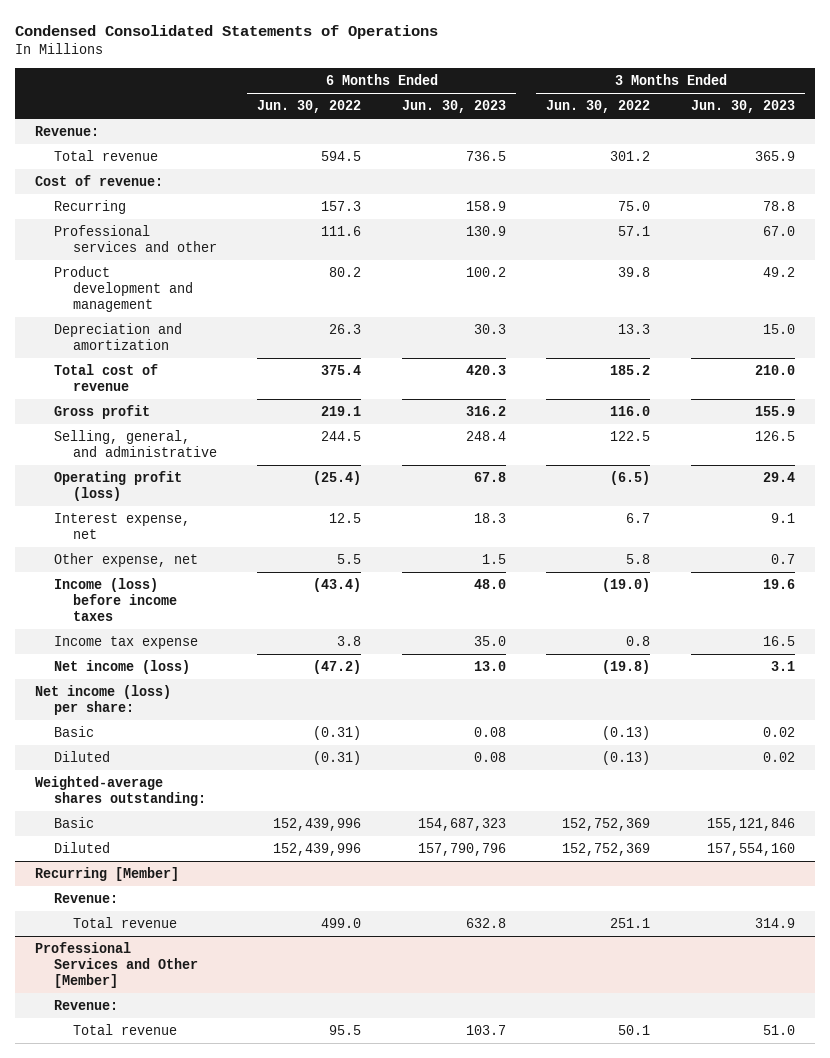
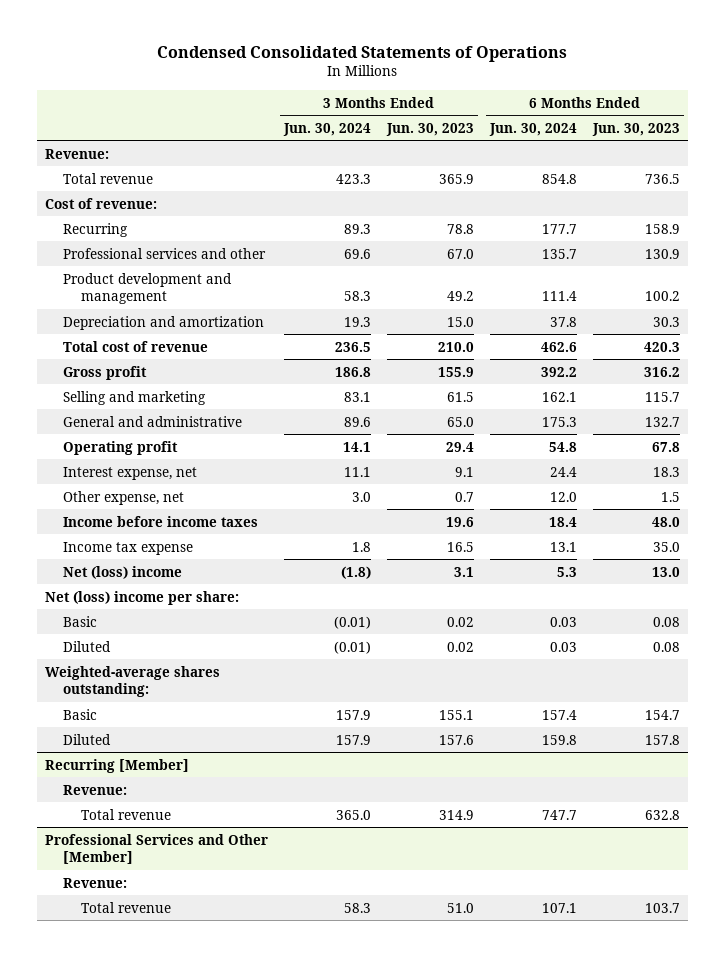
[257,100,362,114] Jun. 30, 2022 -> none
[546,100,651,114] Jun. 30, 2022 -> none
none -> [282,122,371,136] Jun. 30, 2024
none -> [489,122,578,136] Jun. 30, 2024
none -> [62,390,206,405] Selling and marketing
[54,430,217,458] Selling, general, and administrative -> [62,415,242,427] General and administrative
[465,431,506,442] 248.4 -> [645,416,681,427] 132.7
[754,431,795,442] 126.5 -> [446,416,474,427] 65.0
[54,471,183,502] Operating profit (loss) -> [62,440,178,455] Operating profit
[54,578,177,622] Income (loss) before income taxes -> [62,515,258,527] Income before income taxes
[54,660,191,675] Net income (loss) -> [62,565,182,579] Net (loss) income
[35,685,172,716] Net income (loss) per share: -> [44,590,239,605] Net (loss) income per share:
[417,818,506,832] 154,687,323 -> [645,709,681,720] 154.7
[706,818,795,832] 155,121,846 -> [438,709,474,720] 155.1
[417,843,506,857] 157,790,796 -> [645,734,681,745] 157.8
[706,843,795,857] 157,554,160 -> [438,734,474,745] 157.6

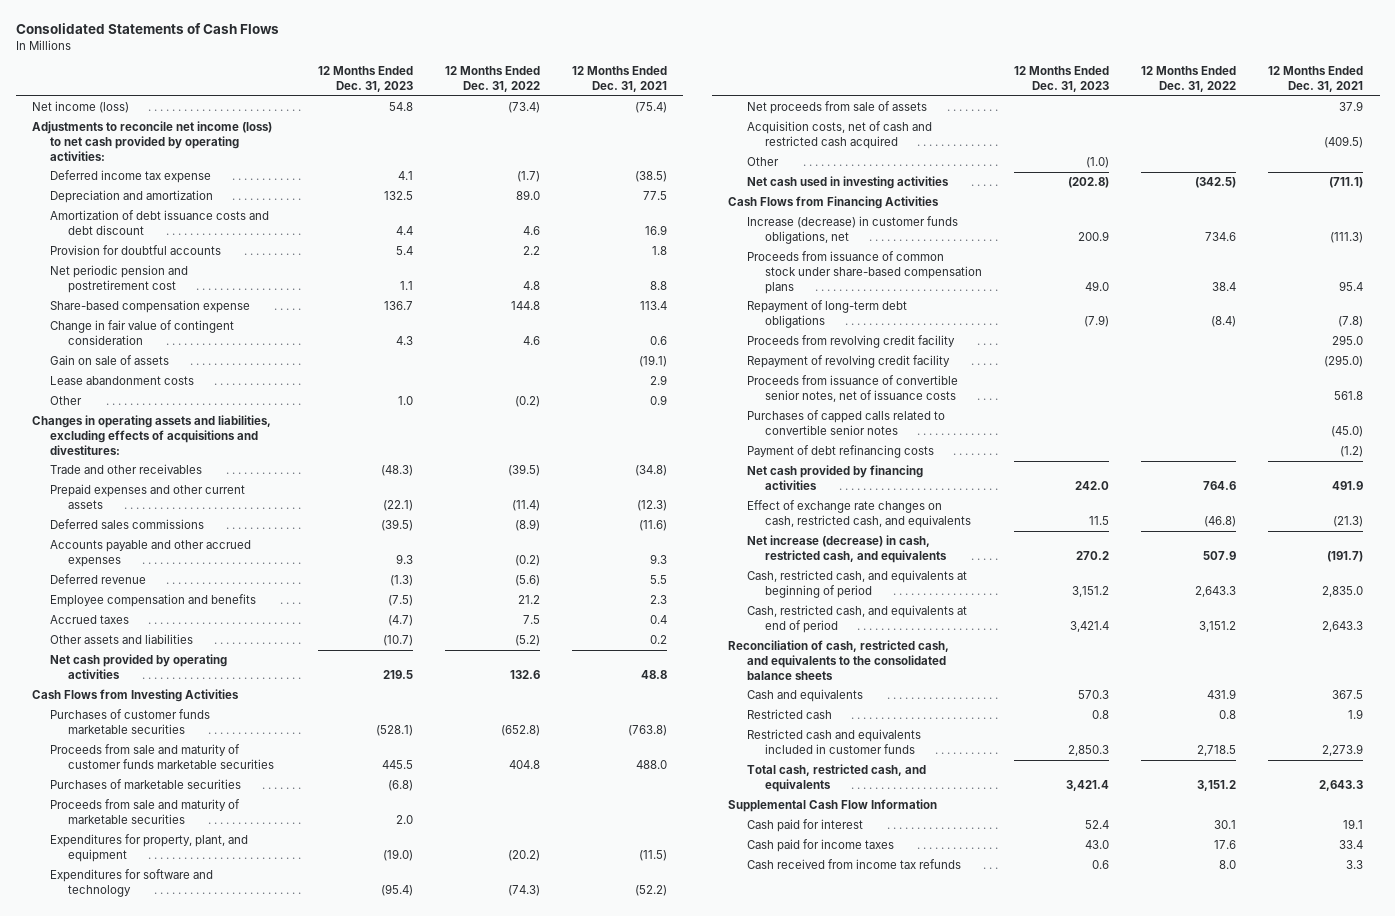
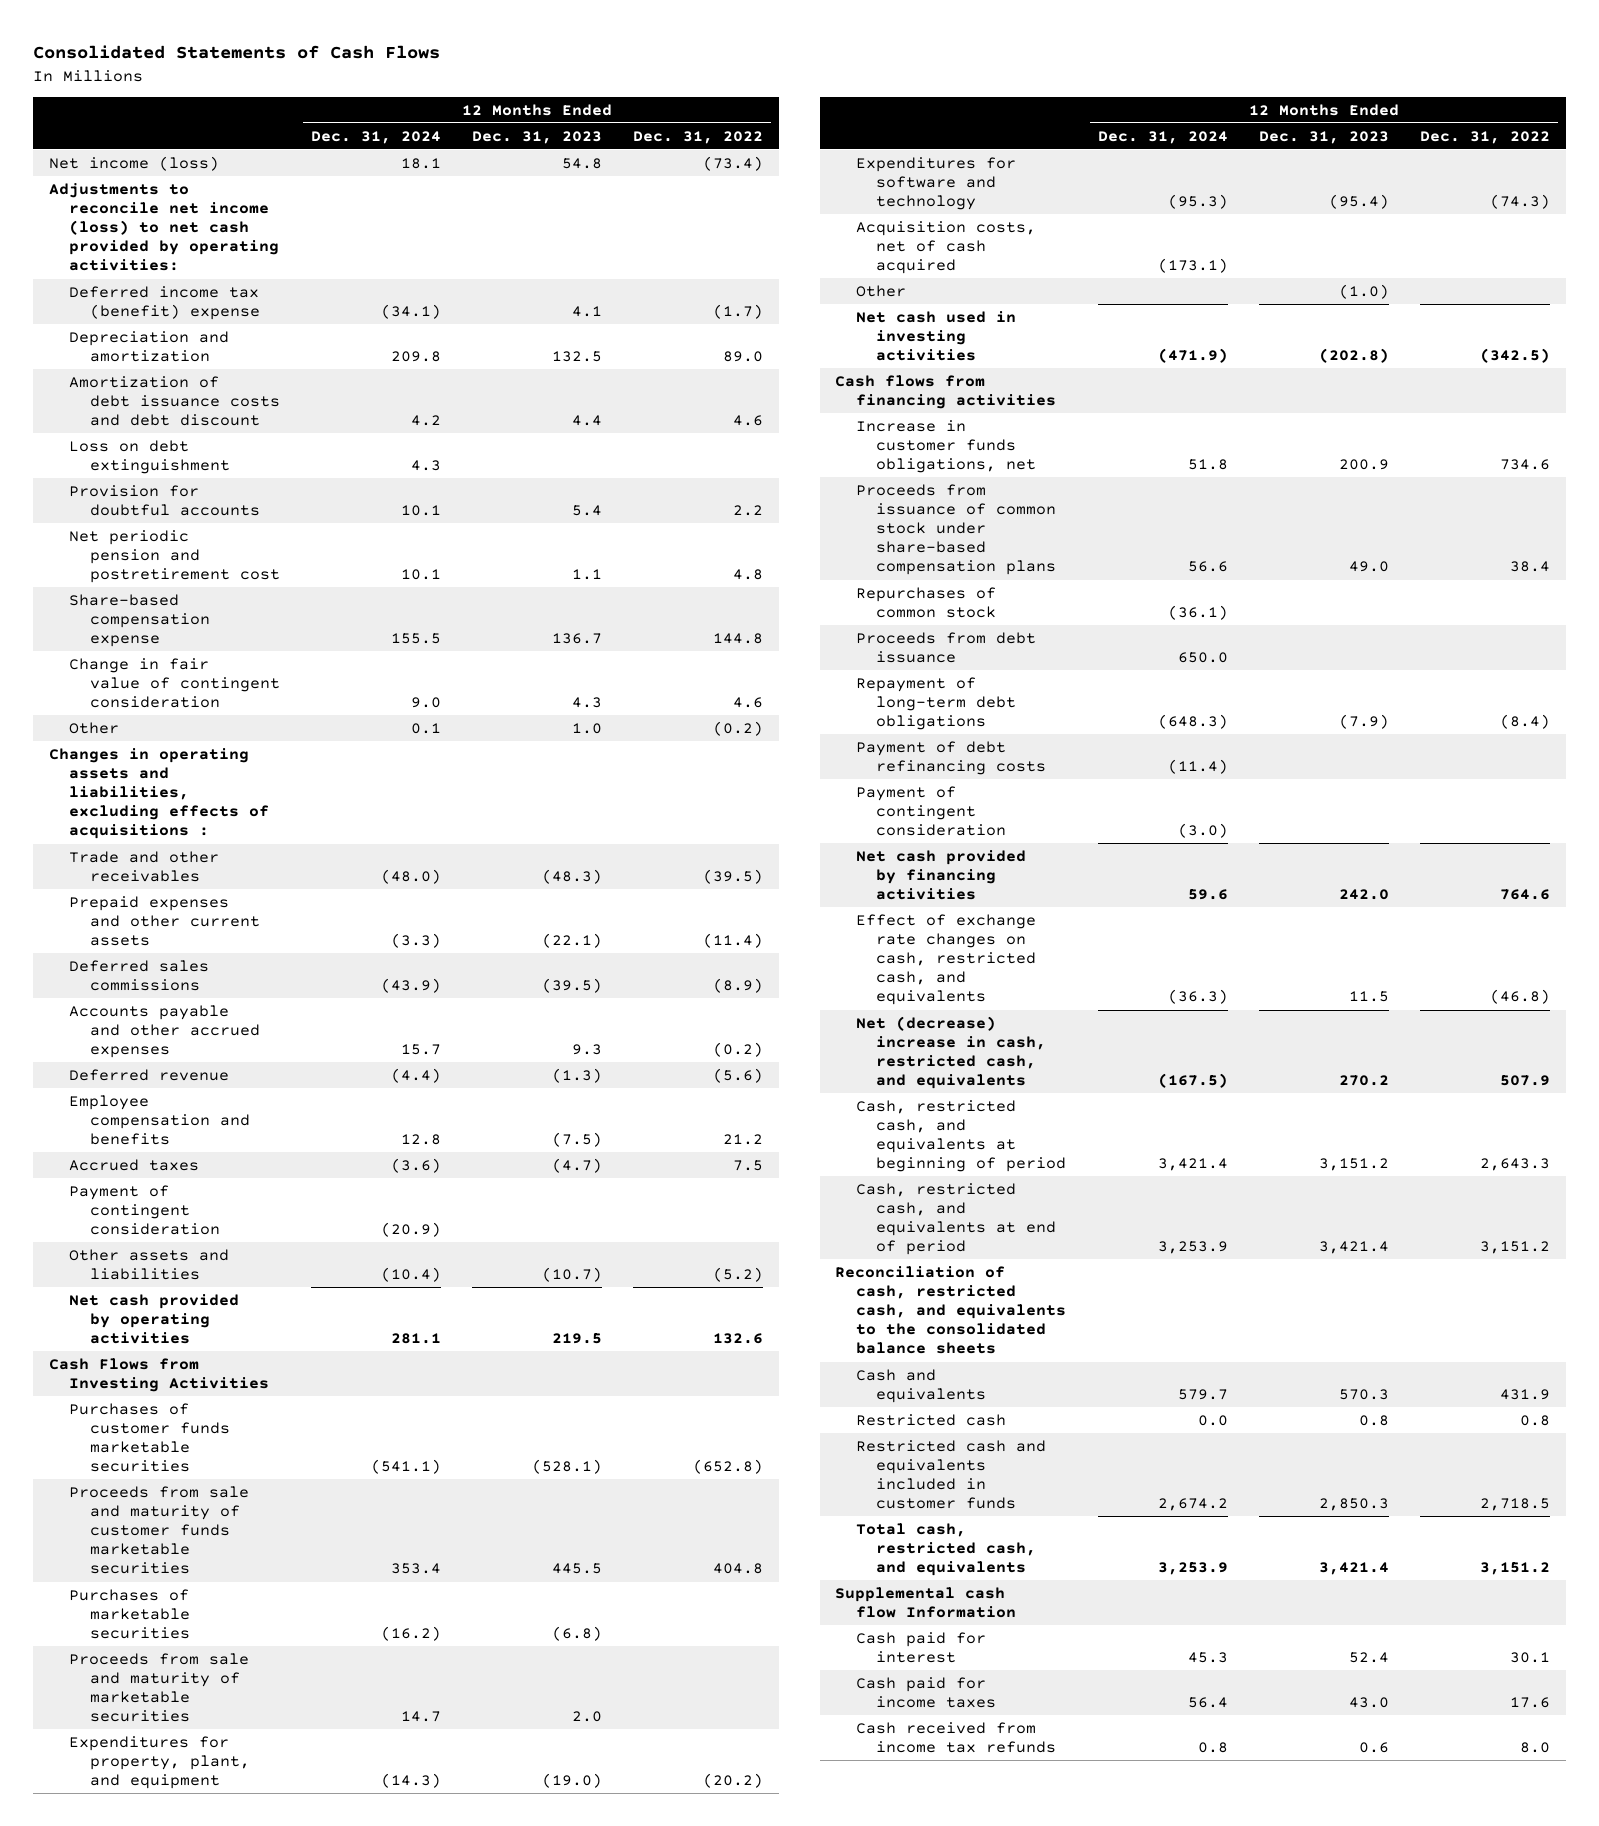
[571,66,667,93] 12 Months Ended Dec. 31, 2021 -> none
none -> [310,130,441,144] Dec. 31, 2024
[50,170,212,184] Deferred income tax expense -> [69,285,260,320] Deferred income tax (benefit) expense
none -> [69,439,230,474] Loss on debt extinguishment
[50,355,170,366] Gain on sale of assets -> none
[50,376,195,386] Lease abandonment costs -> none
[31,415,271,455] Changes in operating assets and liabilities, excluding effects of acquisitions and divestitures: -> [48,747,270,840] Changes in operating assets and liabilities, excluding effects of acquisitions :
none -> [69,1184,220,1236] Payment of contingent consideration
[746,101,927,115] Net proceeds from sale of assets -> none
[746,121,932,149] Acquisition costs, net of cash and restricted cash acquired -> [855,220,1036,275] Acquisition costs, net of cash acquired
[728,196,940,210] Cash Flows from Financing Activities -> [835,374,1056,409] Cash flows from financing activities
[746,216,958,244] Increase (decrease) in customer funds obligations, net -> [855,419,1037,474] Increase in customer funds obligations, net
none -> [855,586,997,618] Repurchases of common stock
none -> [855,631,1036,663] Proceeds from debt issuance
[746,335,955,349] Proceeds from revolving credit facility -> none
[746,355,950,369] Repayment of revolving credit facility -> none
[746,375,958,402] Proceeds from issuance of convertible senior notes, net of issuance costs -> none
[746,410,945,435] Purchases of capped calls related to convertible senior notes -> none
none -> [855,785,1007,837] Payment of contingent consideration
[746,535,947,563] Net increase (decrease) in cash, restricted cash, and equivalents -> [855,1015,1047,1090] Net (decrease) increase in cash, restricted cash, and equivalents
[728,799,938,813] Supplemental Cash Flow Information -> [835,1586,1016,1618] Supplemental cash flow Information

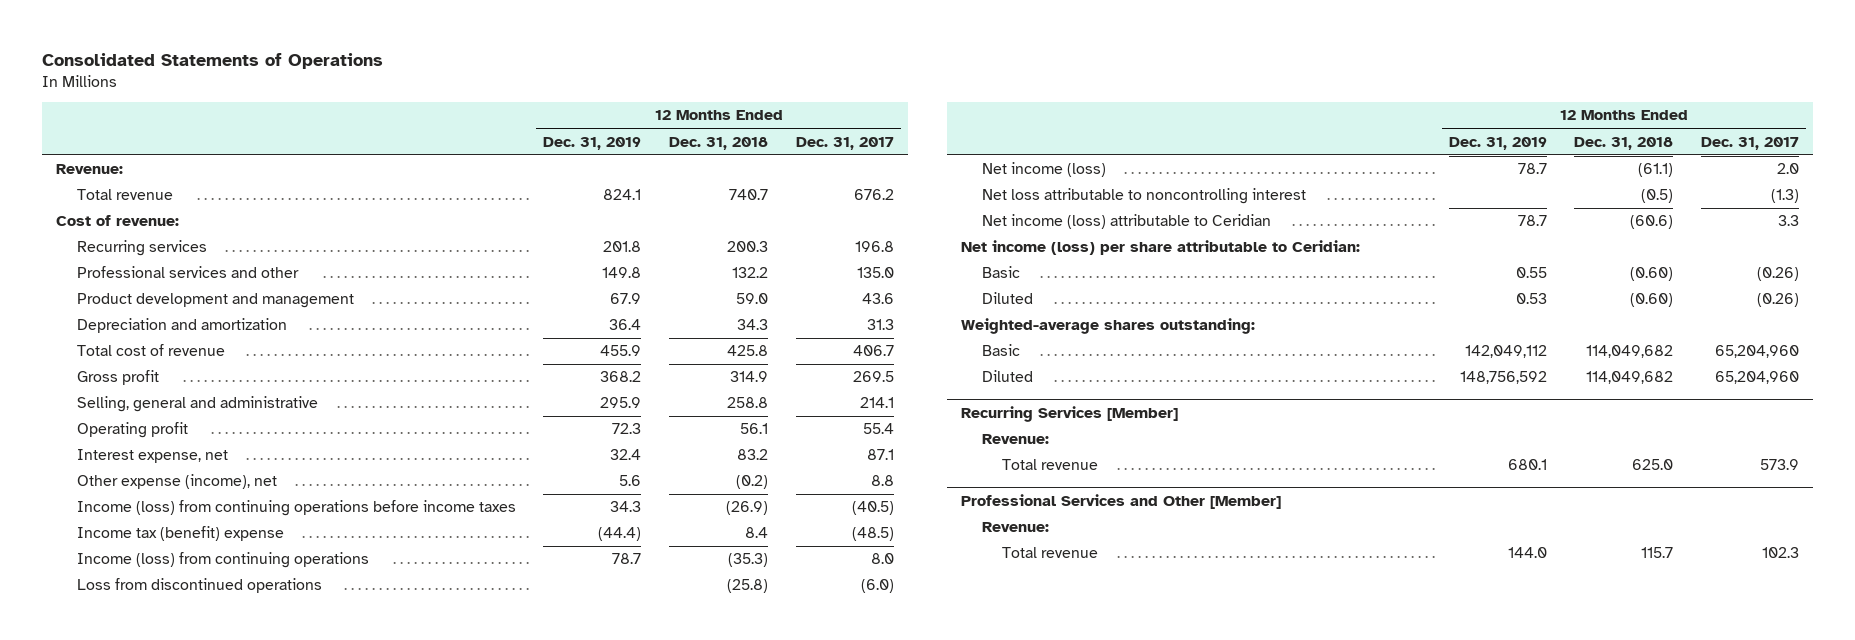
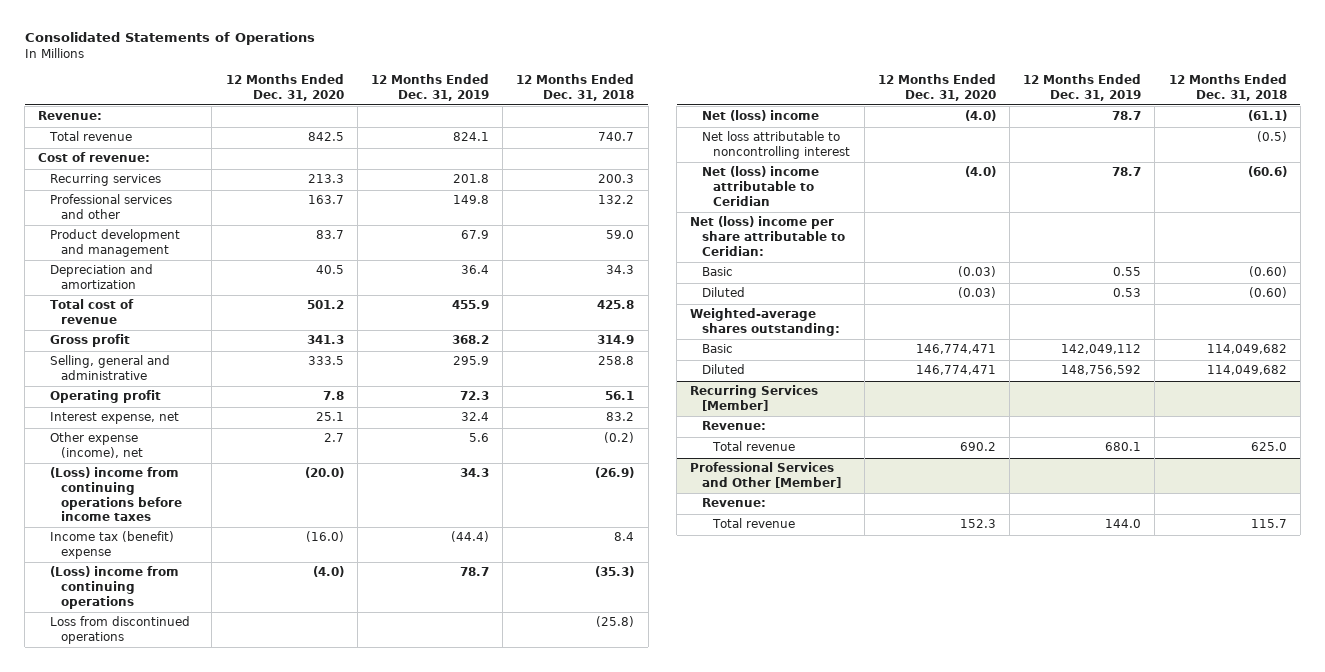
[796,136,895,150] Dec. 31, 2017 -> none
none -> [225,74,344,101] 12 Months Ended Dec. 31, 2020
[76,500,516,517] Income (loss) from continuing operations before income taxes -> [49,467,183,522] (Loss) income from continuing operations before income taxes
[76,552,369,569] Income (loss) from continuing operations -> [49,566,179,609] (Loss) income from continuing operations
[981,162,1106,178] Net income (loss) -> [701,110,819,122] Net (loss) income
[981,214,1271,230] Net income (loss) attributable to Ceridian -> [701,166,819,206] Net (loss) income attributable to Ceridian
[960,240,1360,256] Net income (loss) per share attributable to Ceridian: -> [690,216,845,256] Net (loss) income per share attributable to Ceridian:

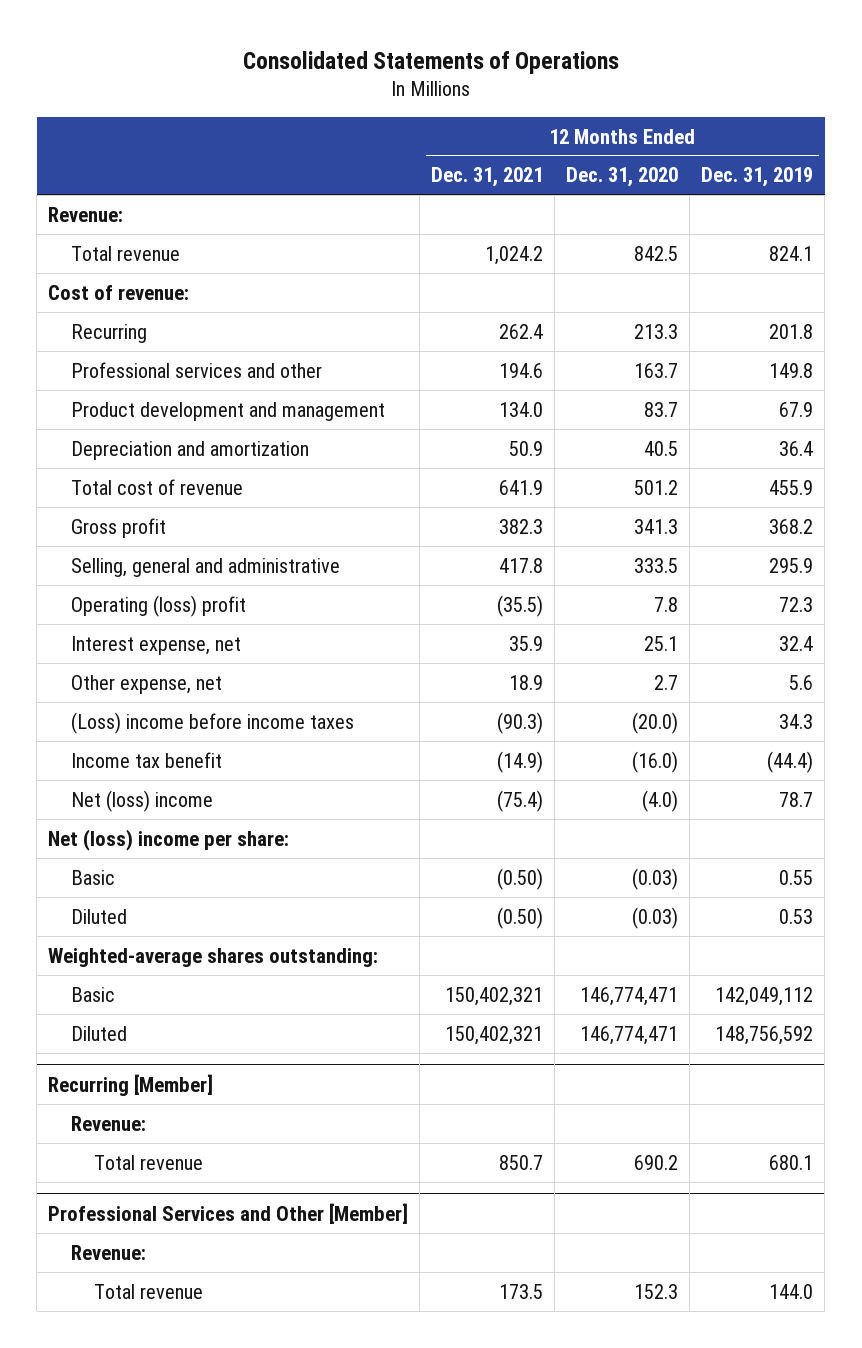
[516,74,635,101] 12 Months Ended Dec. 31, 2018 -> none
none -> [431,167,544,188] Dec. 31, 2021
[49,174,161,187] Recurring services -> [71,323,148,343] Recurring
[49,390,161,404] Operating profit -> [71,594,247,617] Operating (loss) profit
[49,566,179,609] (Loss) income from continuing operations -> none
[49,616,190,645] Loss from discontinued operations -> none
[49,432,144,459] Other expense (income), net -> [71,674,223,694] Other expense, net
[49,467,183,522] (Loss) income from continuing operations before income taxes -> [71,711,355,734] (Loss) income before income taxes
[49,531,174,560] Income tax (benefit) expense -> [71,751,223,768] Income tax benefit
[701,131,851,160] Net loss attributable to noncontrolling interest -> none
[701,166,819,206] Net (loss) income attributable to Ceridian -> none
[690,216,845,256] Net (loss) income per share attributable to Ceridian: -> [48,828,290,851] Net (loss) income per share:
[690,385,819,412] Recurring Services [Member] -> [48,1073,214,1096] Recurring [Member]

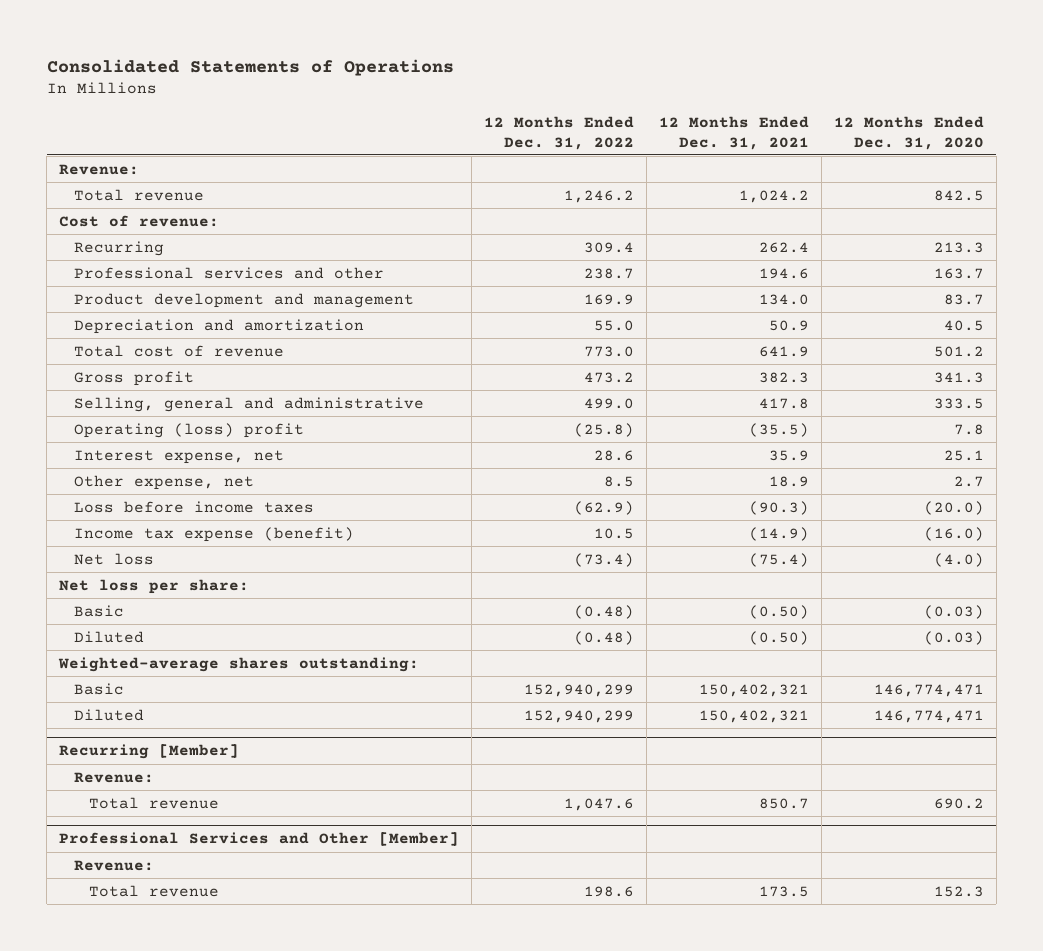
[701,167,814,188] Dec. 31, 2019 -> none
none -> [483,116,634,150] 12 Months Ended Dec. 31, 2022
[71,711,355,734] (Loss) income before income taxes -> [74,500,315,513] Loss before income taxes
[71,751,223,768] Income tax benefit -> [74,526,355,542] Income tax expense (benefit)
[71,789,214,812] Net (loss) income -> [74,552,155,565] Net loss
[48,828,290,851] Net (loss) income per share: -> [59,578,250,594] Net loss per share:

